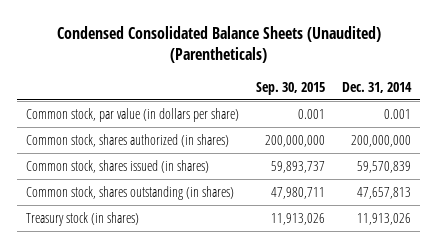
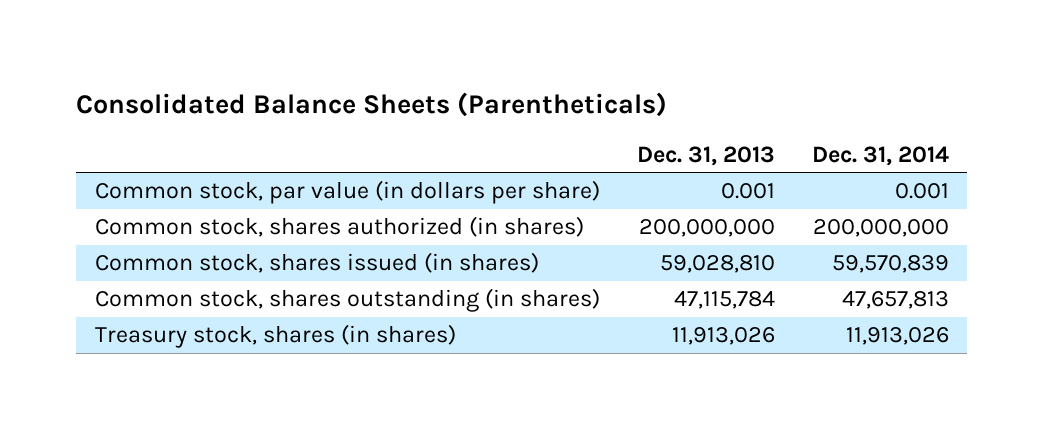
[56,25,381,64] Condensed Consolidated Balance Sheets (Unaudited) (Parentheticals) -> [76,91,668,117] Consolidated Balance Sheets (Parentheticals)
[256,81,326,95] Sep. 30, 2015 -> none
none -> [636,145,775,166] Dec. 31, 2013
[25,211,139,226] Treasury stock (in shares) -> [94,324,456,349] Treasury stock, shares (in shares)

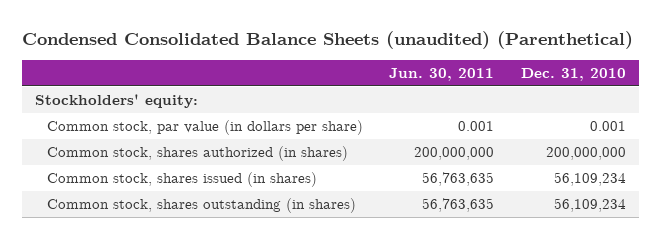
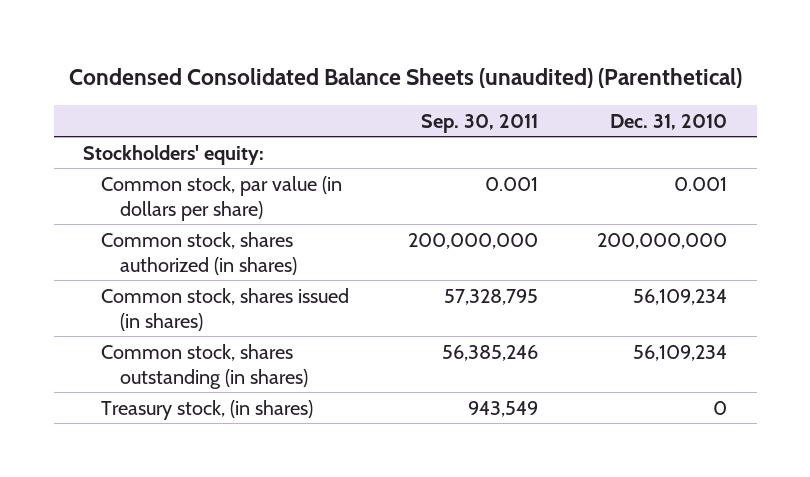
[389,68,495,82] Jun. 30, 2011 -> none
none -> [421,113,539,133] Sep. 30, 2011
none -> [101,399,314,420] Treasury stock, (in shares)

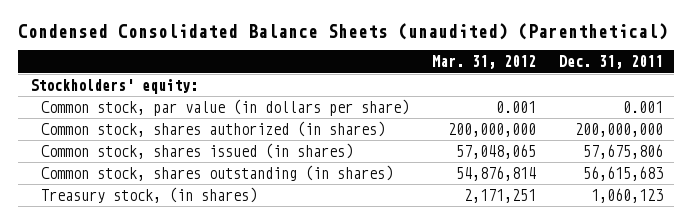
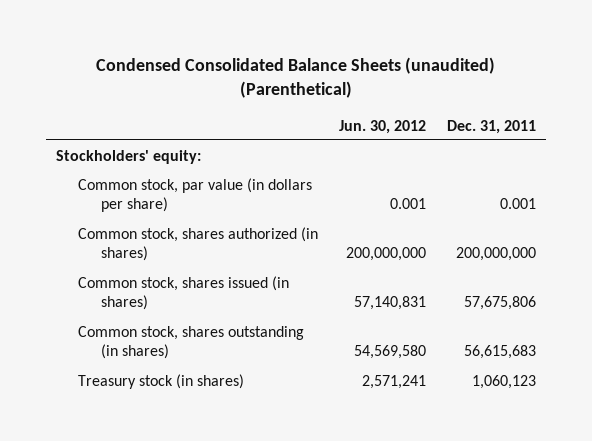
[432,55,537,70] Mar. 31, 2012 -> none
none -> [339,119,427,134] Jun. 30, 2012
[41,186,258,203] Treasury stock, (in shares) -> [78,373,245,389] Treasury stock (in shares)

